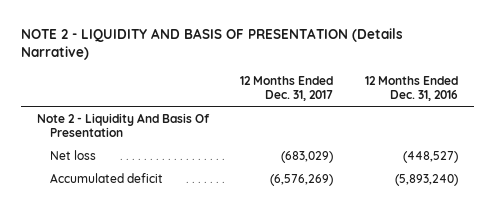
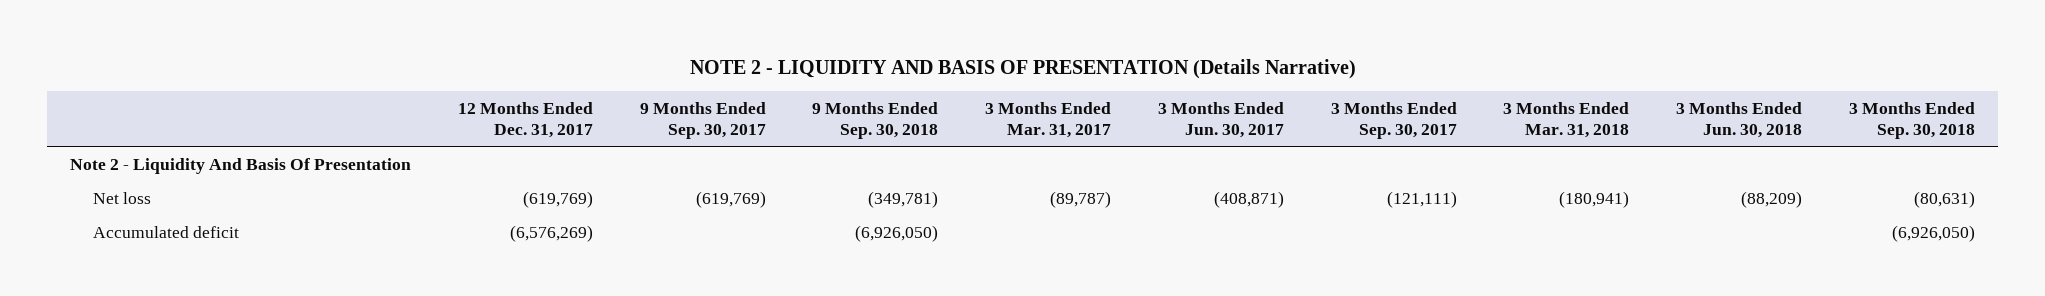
[365,75,459,101] 12 Months Ended Dec. 31, 2016 -> none
none -> [639,102,766,139] 9 Months Ended Sep. 30, 2017
none -> [812,102,939,139] 9 Months Ended Sep. 30, 2018
none -> [985,102,1112,138] 3 Months Ended Mar. 31, 2017
none -> [1157,102,1284,138] 3 Months Ended Jun. 30, 2017
none -> [1330,102,1457,139] 3 Months Ended Sep. 30, 2017
none -> [1503,102,1630,138] 3 Months Ended Mar. 31, 2018
none -> [1676,102,1803,138] 3 Months Ended Jun. 30, 2018
none -> [1849,102,1976,139] 3 Months Ended Sep. 30, 2018
[281,150,334,163] (683,029) -> [522,190,593,208] (619,769)

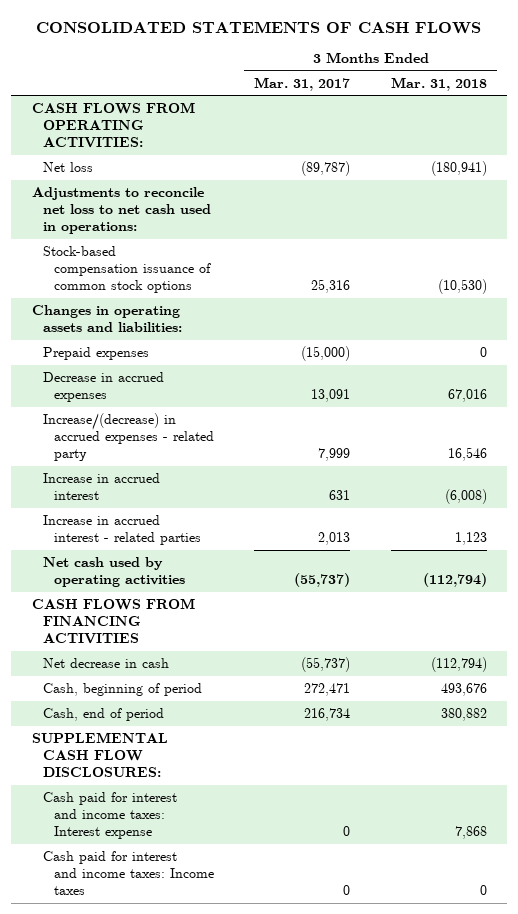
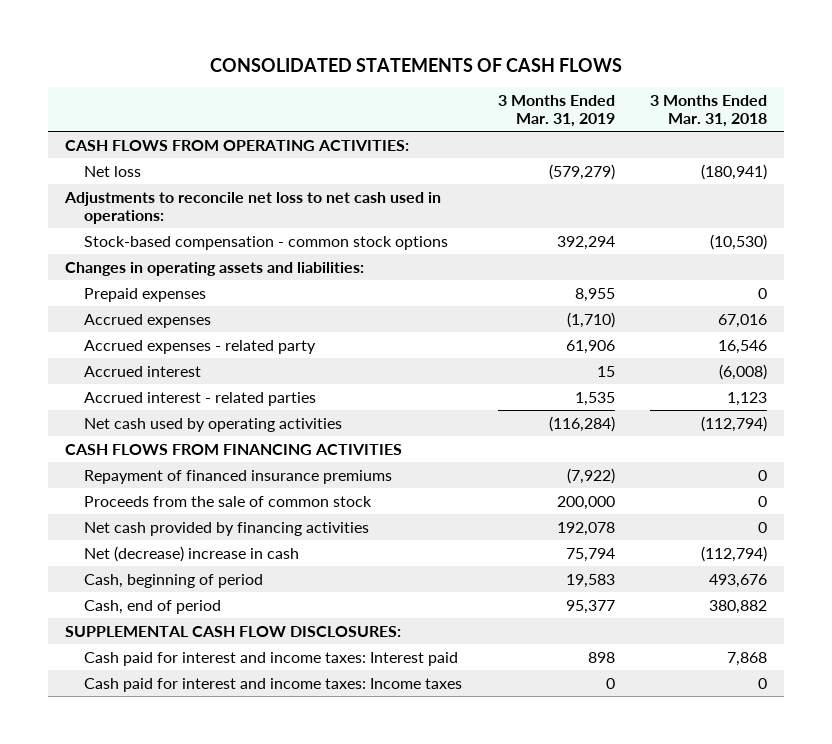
[254,76,351,91] Mar. 31, 2017 -> none
none -> [497,94,615,127] 3 Months Ended Mar. 31, 2019
[42,246,212,293] Stock-based compensation issuance of common stock options -> [84,235,449,250] Stock-based compensation - common stock options
[42,372,164,402] Decrease in accrued expenses -> [84,313,212,328] Accrued expenses
[42,413,215,461] Increase/(decrease) in accrued expenses - related party -> [84,339,317,354] Accrued expenses - related party
[42,473,160,500] Increase in accrued interest -> [84,365,202,377] Accrued interest
[42,515,202,545] Increase in accrued interest - related parties -> [84,391,317,406] Accrued interest - related parties
none -> [84,469,393,484] Repayment of financed insurance premiums
none -> [84,495,373,507] Proceeds from the sale of common stock
none -> [84,521,370,536] Net cash provided by financing activities
[42,658,169,669] Net decrease in cash -> [84,545,300,562] Net (decrease) increase in cash
[42,792,177,839] Cash paid for interest and income taxes: Interest expense -> [84,651,459,666] Cash paid for interest and income taxes: Interest paid

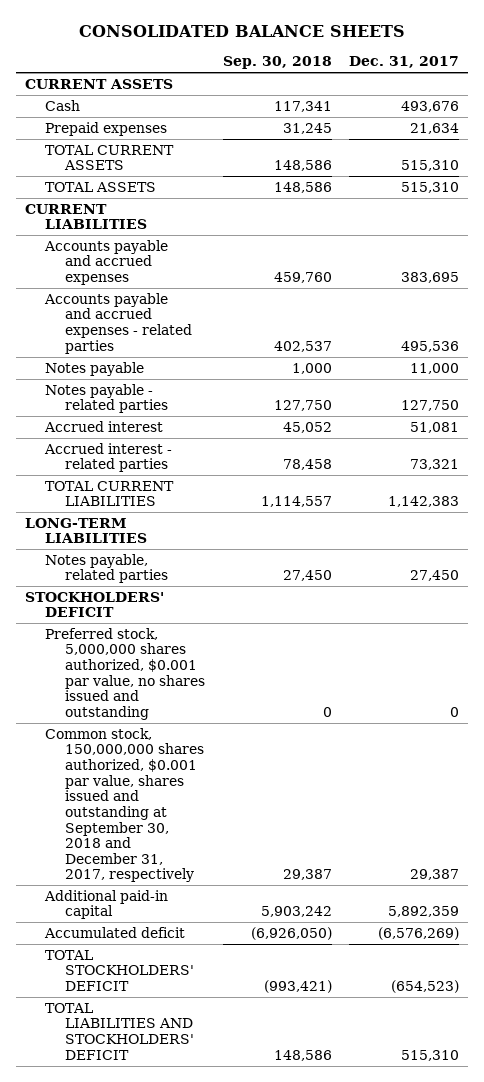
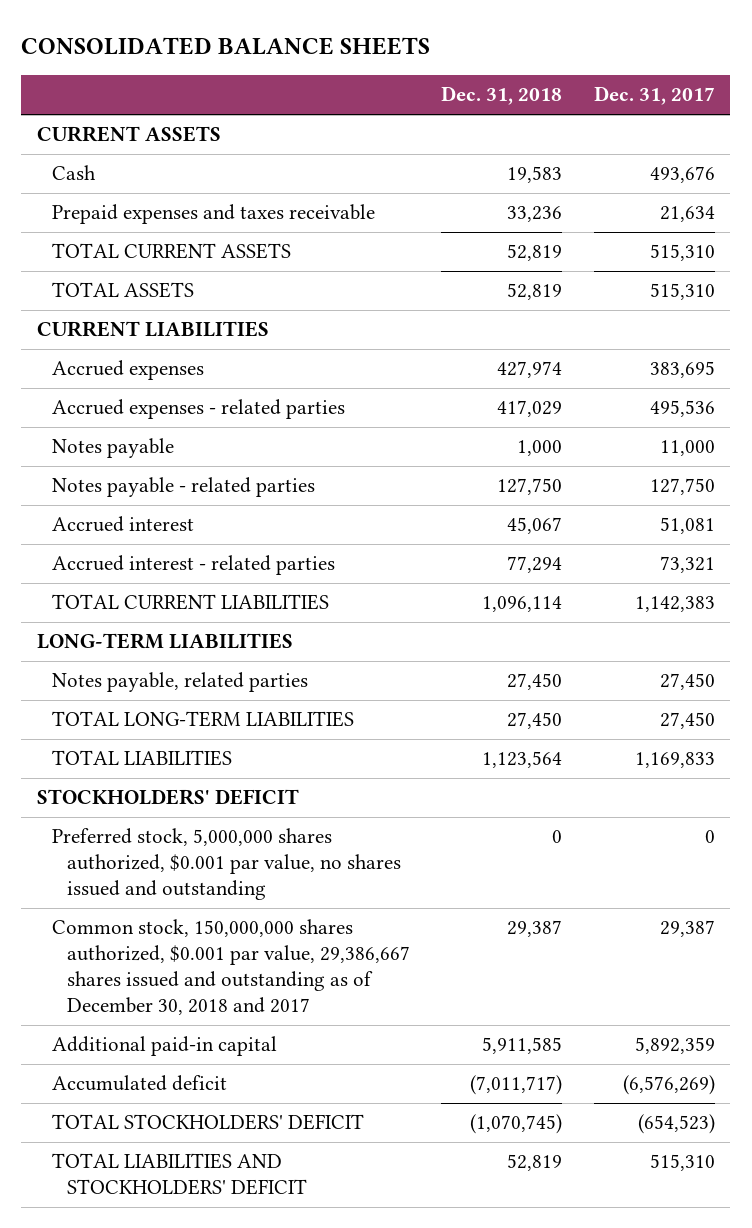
[222,56,332,70] Sep. 30, 2018 -> none
none -> [441,86,563,106] Dec. 31, 2018
[44,121,167,136] Prepaid expenses -> [52,204,376,225] Prepaid expenses and taxes receivable
[43,239,168,286] Accounts payable and accrued expenses -> [52,360,205,381] Accrued expenses
[43,292,192,354] Accounts payable and accrued expenses - related parties -> [52,399,346,420] Accrued expenses - related parties
none -> [52,711,355,728] TOTAL LONG-TERM LIABILITIES
none -> [52,750,233,767] TOTAL LIABILITIES
[44,727,204,883] Common stock, 150,000,000 shares authorized, $0.001 par value, shares issued and outstanding at September 30, 2018 and December 31, 2017, respectively -> [52,919,411,1016] Common stock, 150,000,000 shares authorized, $0.001 par value, 29,386,667 shares issued and outstanding as of December 30, 2018 and 2017

